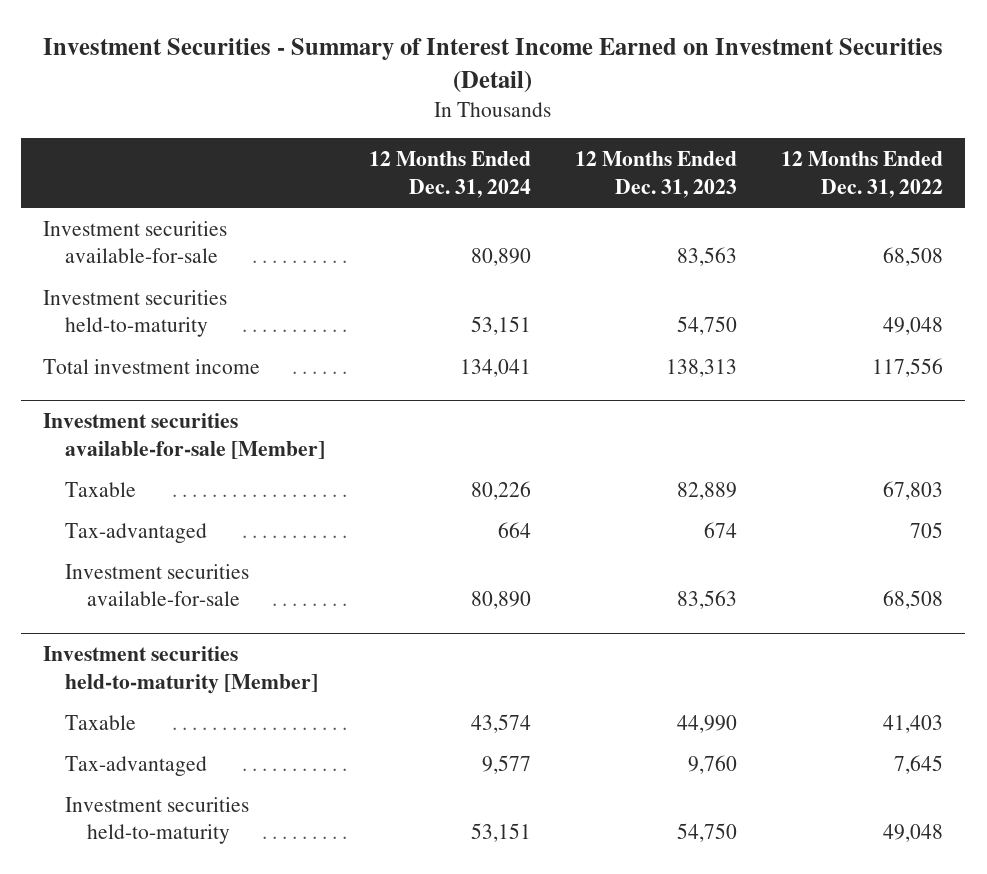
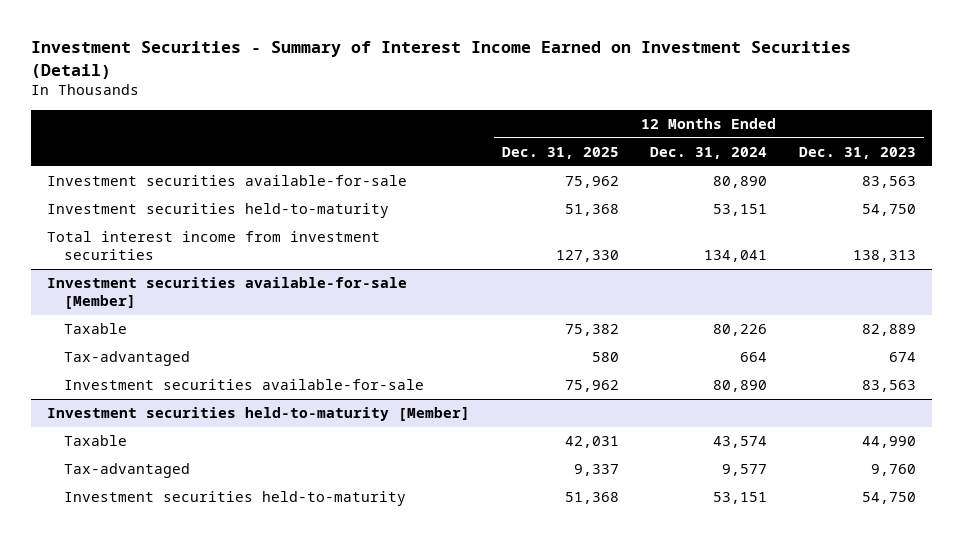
[781,150,944,198] 12 Months Ended Dec. 31, 2022 -> none
none -> [501,147,619,160] Dec. 31, 2025
[43,358,261,374] Total investment income -> [46,231,380,261] Total interest income from investment securities

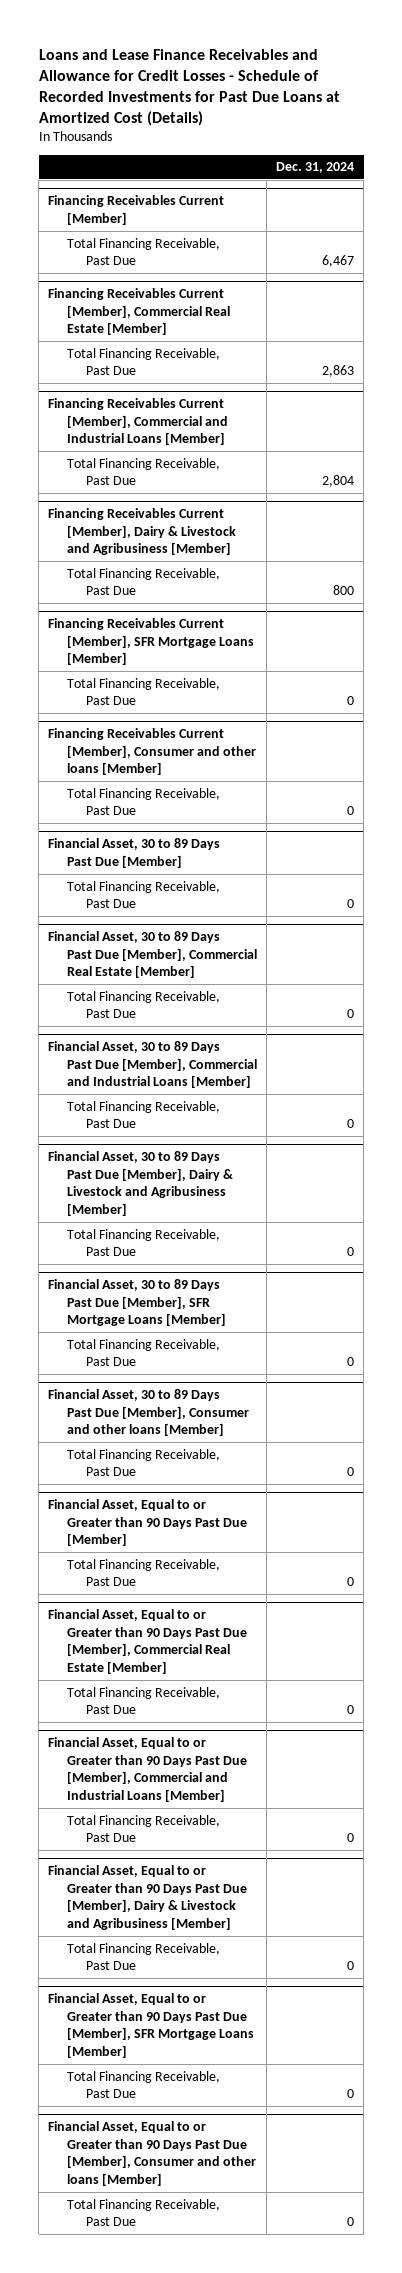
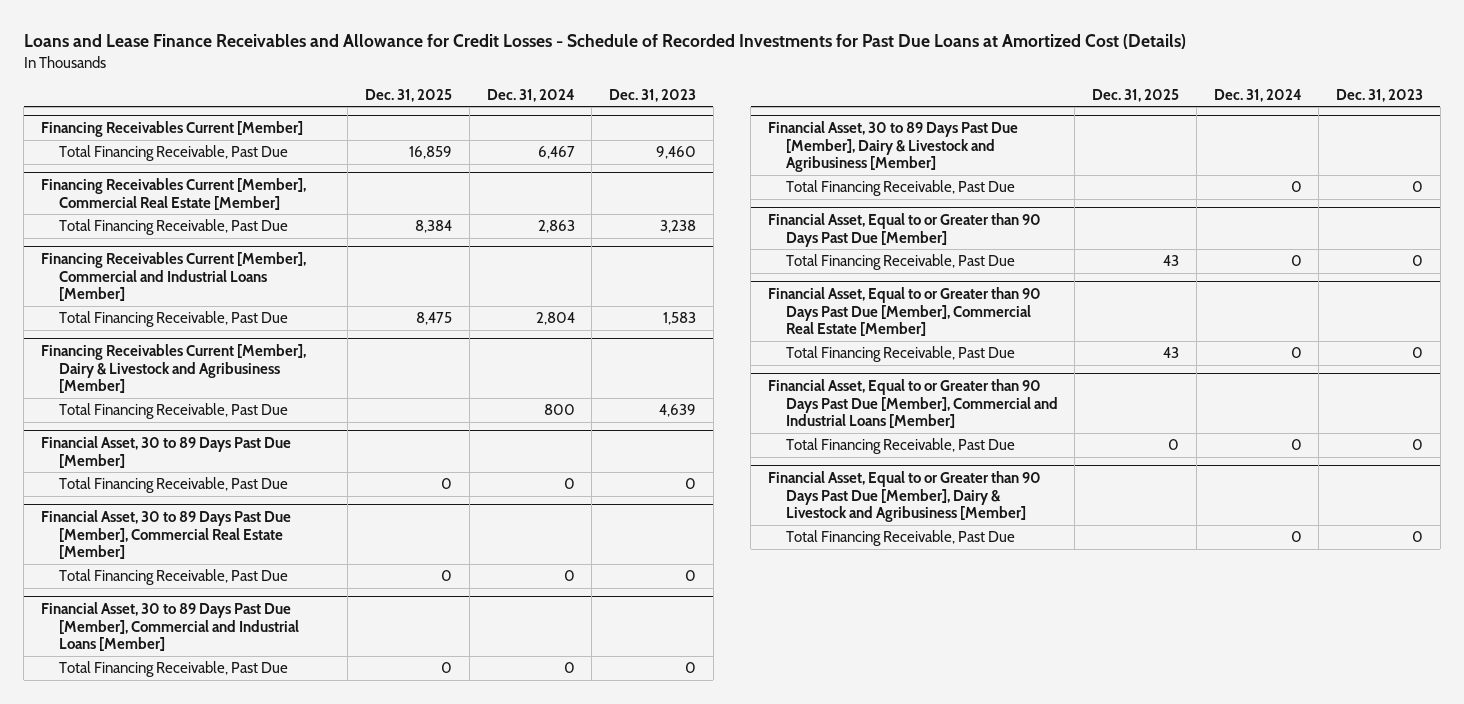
none -> [365,88,453,102] Dec. 31, 2025
none -> [609,88,697,102] Dec. 31, 2023
[48,618,255,666] Financing Receivables Current [Member], SFR Mortgage Loans [Member] -> none
[67,677,221,706] Total Financing Receivable, Past Due -> none
[48,728,257,776] Financing Receivables Current [Member], Consumer and other loans [Member] -> none
[67,787,221,816] Total Financing Receivable, Past Due -> none
[48,1279,227,1327] Financial Asset, 30 to 89 Days Past Due [Member], SFR Mortgage Loans [Member] -> none
[67,1338,221,1367] Total Financing Receivable, Past Due -> none
[48,1389,250,1437] Financial Asset, 30 to 89 Days Past Due [Member], Consumer and other loans [Member] -> none
[67,1448,221,1477] Total Financing Receivable, Past Due -> none
[48,1993,255,2058] Financial Asset, Equal to or Greater than 90 Days Past Due [Member], SFR Mortgage Loans [Member] -> none
[67,2070,221,2099] Total Financing Receivable, Past Due -> none
[48,2121,257,2186] Financial Asset, Equal to or Greater than 90 Days Past Due [Member], Consumer and other loans [Member] -> none
[67,2198,221,2227] Total Financing Receivable, Past Due -> none

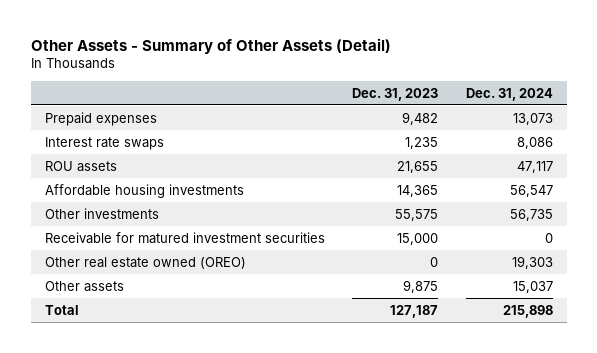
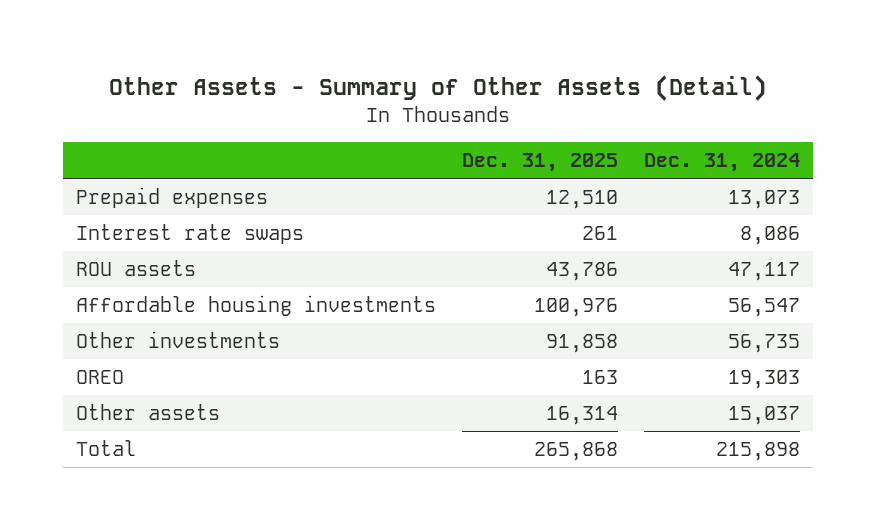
[352,87,439,101] Dec. 31, 2023 -> none
none -> [462,153,619,173] Dec. 31, 2025
[44,231,325,244] Receivable for matured investment securities -> none
[44,256,246,269] Other real estate owned (OREO) -> [76,370,125,385] OREO

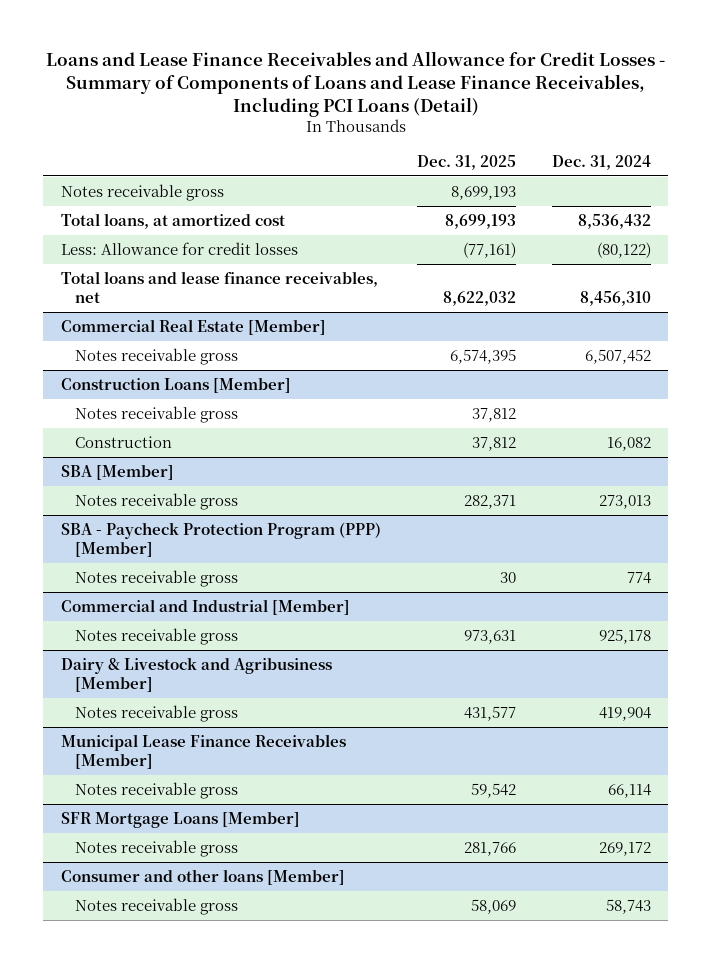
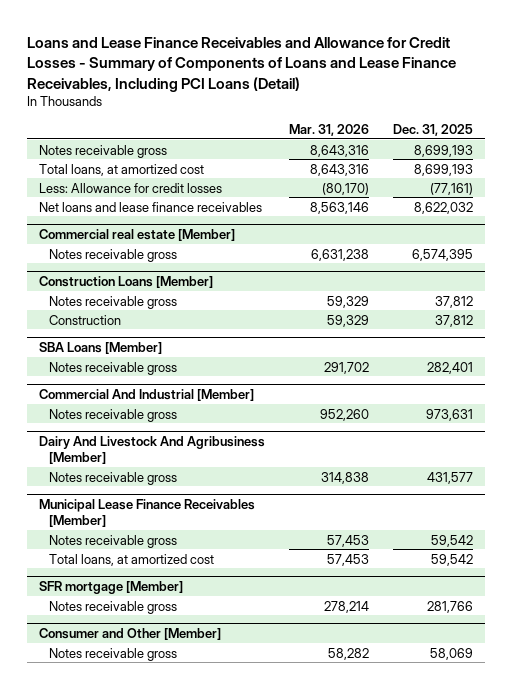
[551,154,651,170] Dec. 31, 2024 -> none
none -> [289,123,370,136] Mar. 31, 2026
[61,270,379,303] Total loans and lease finance receivables, net -> [39,201,263,212] Net loans and lease finance receivables
[61,318,327,335] Commercial Real Estate [Member] -> [39,228,236,241] Commercial real estate [Member]
[61,521,382,557] SBA - Paycheck Protection Program (PPP) [Member] -> none
[74,569,238,587] Notes receivable gross -> none
[61,464,175,480] SBA [Member] -> [39,341,163,354] SBA Loans [Member]
[463,494,516,509] 282,371 -> [427,361,474,374] 282,401
[61,598,351,615] Commercial and Industrial [Member] -> [39,388,255,401] Commercial And Industrial [Member]
[61,656,333,692] Dairy & Livestock and Agribusiness [Member] -> [39,435,266,464] Dairy And Livestock And Agribusiness [Member]
none -> [49,553,215,566] Total loans, at amortized cost
[61,811,301,828] SFR Mortgage Loans [Member] -> [39,580,184,594] SFR mortgage [Member]
[61,868,346,885] Consumer and other loans [Member] -> [39,627,222,640] Consumer and Other [Member]

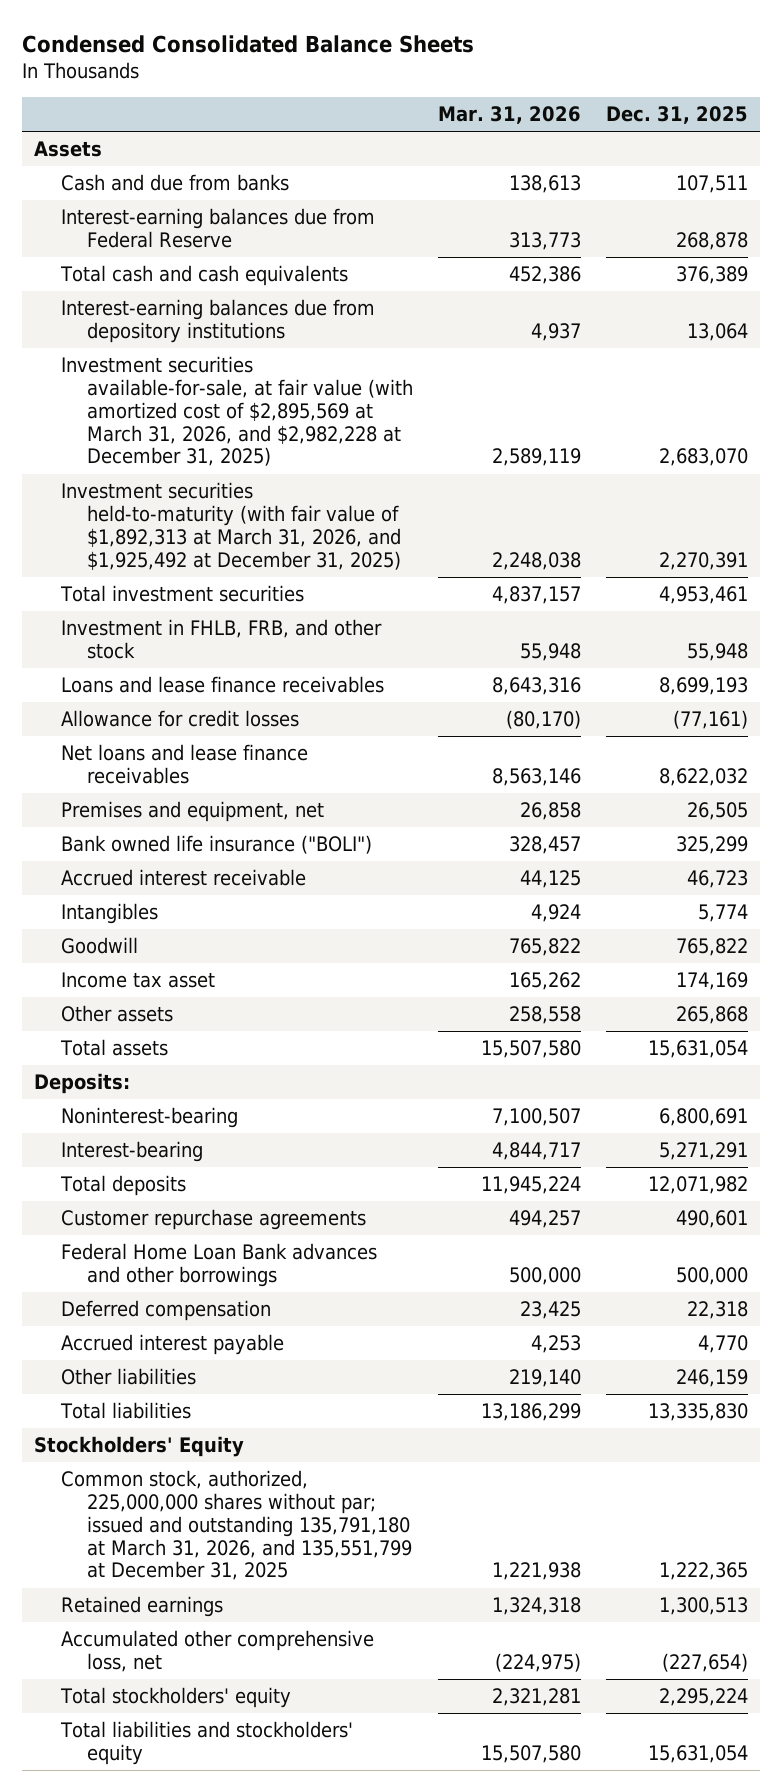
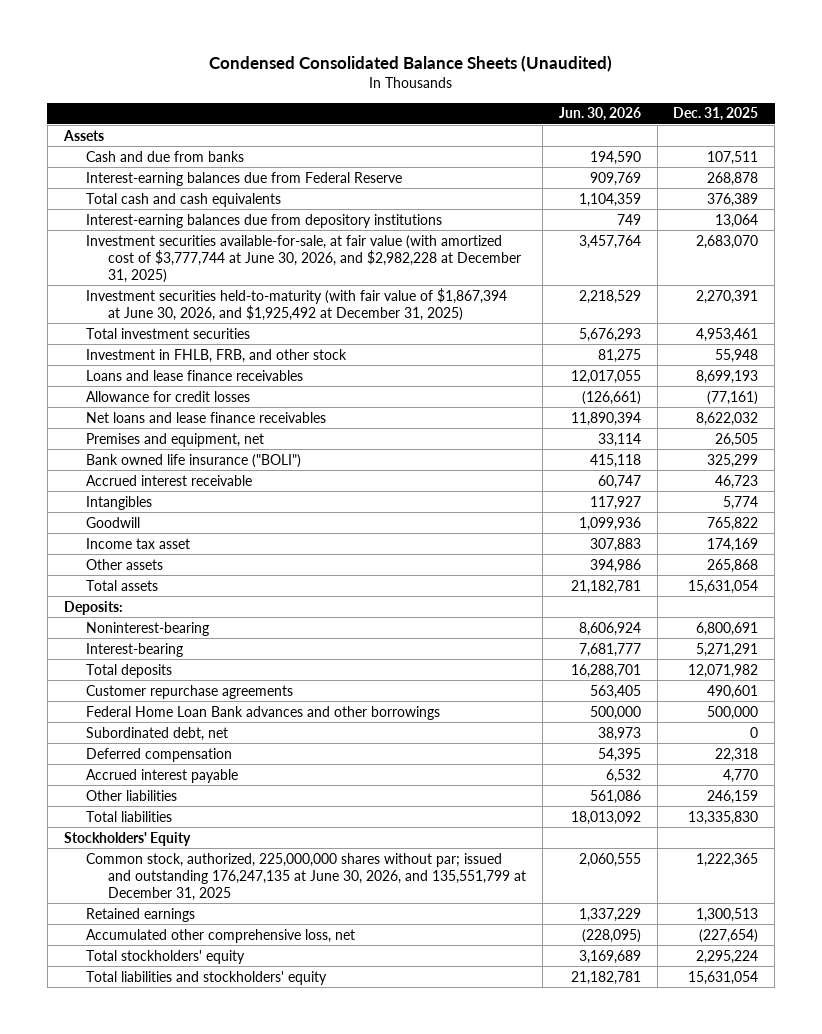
[21,34,474,53] Condensed Consolidated Balance Sheets -> [208,55,612,73] Condensed Consolidated Balance Sheets (Unaudited)
[437,106,581,125] Mar. 31, 2026 -> none
none -> [558,107,641,122] Jun. 30, 2026
[60,356,413,467] Investment securities available-for-sale, at fair value (with amortized cost of $2,895,569 at March 31, 2026, and $2,982,228 at December 31, 2025) -> [85,234,521,283] Investment securities available-for-sale, at fair value (with amortized cost of $3,777,744 at June 30, 2026, and $2,982,228 at December 31, 2025)
[60,482,401,570] Investment securities held-to-maturity (with fair value of $1,892,313 at March 31, 2026, and $1,925,492 at December 31, 2025) -> [85,287,507,321] Investment securities held-to-maturity (with fair value of $1,867,394 at June 30, 2026, and $1,925,492 at December 31, 2025)
none -> [85,726,228,741] Subordinated debt, net
[60,1470,412,1581] Common stock, authorized, 225,000,000 shares without par; issued and outstanding 135,791,180 at March 31, 2026, and 135,551,799 at December 31, 2025 -> [85,852,526,901] Common stock, authorized, 225,000,000 shares without par; issued and outstanding 176,247,135 at June 30, 2026, and 135,551,799 at December 31, 2025

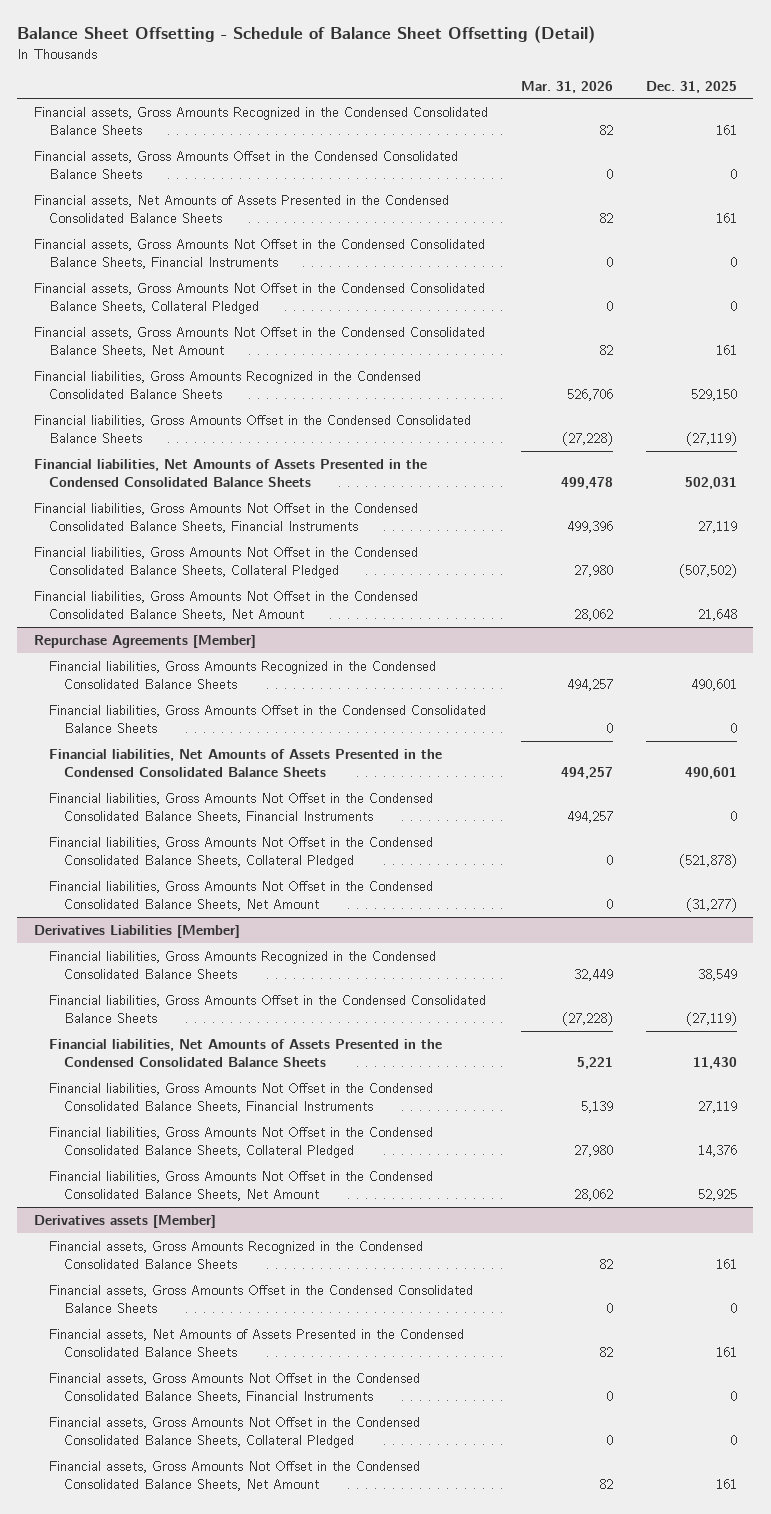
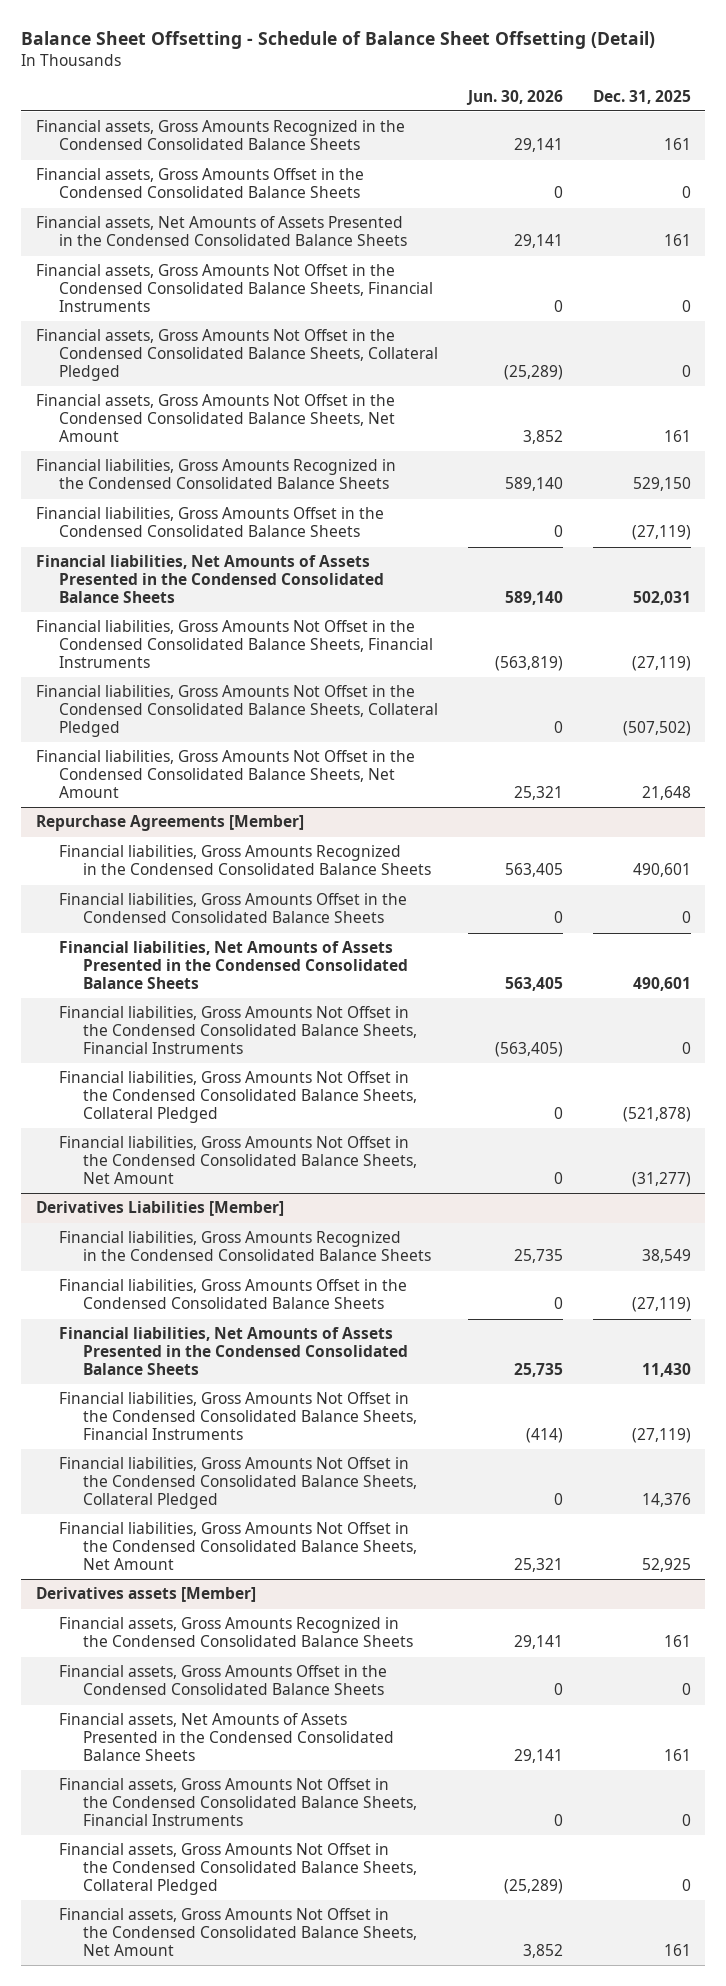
[520,80,613,93] Mar. 31, 2026 -> none
none -> [465,89,563,105] Jun. 30, 2026
[697,520,737,533] 27,119 -> [631,656,691,672] (27,119)
[697,1100,737,1113] 27,119 -> [631,1428,691,1444] (27,119)

